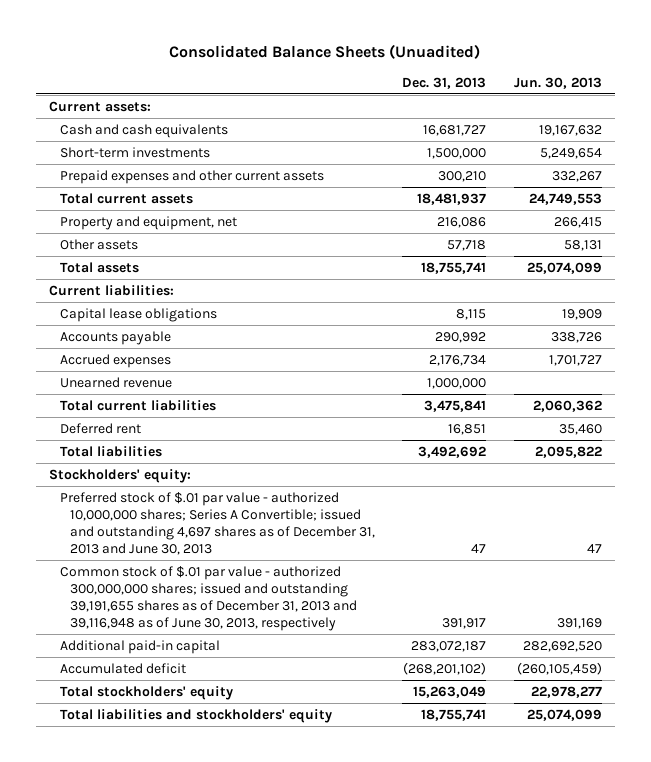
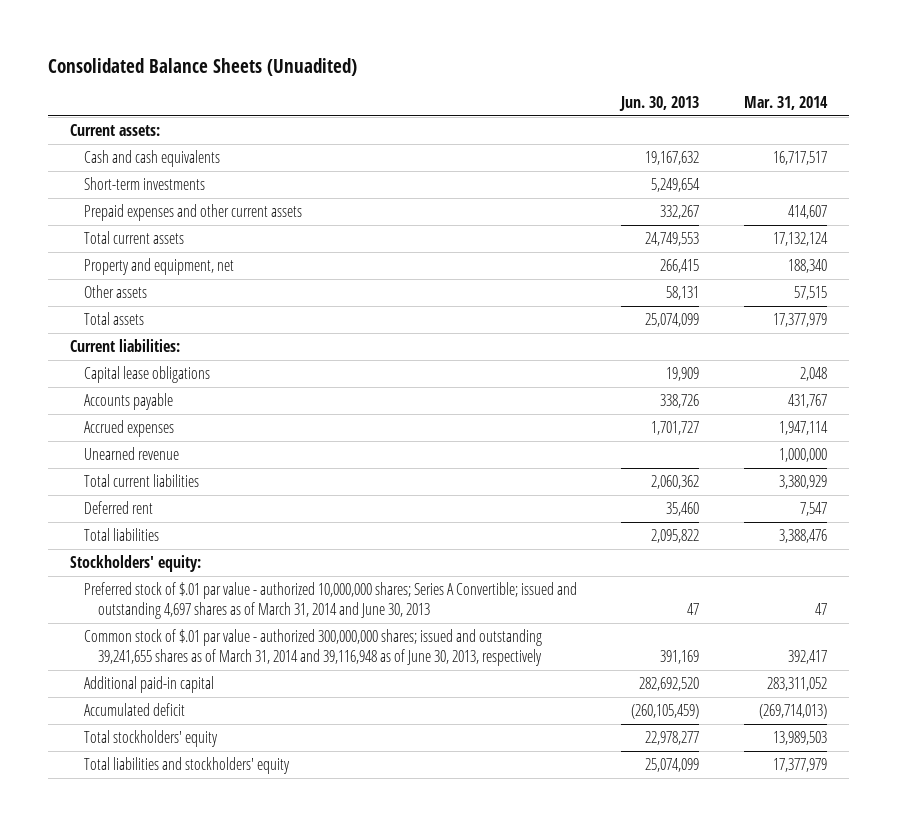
[402,76,487,89] Dec. 31, 2013 -> none
none -> [743,95,828,110] Mar. 31, 2014
[59,491,375,555] Preferred stock of $.01 par value - authorized 10,000,000 shares; Series A Convertible; issued and outstanding 4,697 shares as of December 31, 2013 and June 30, 2013 -> [84,582,578,620] Preferred stock of $.01 par value - authorized 10,000,000 shares; Series A Convertible; issued and outstanding 4,697 shares as of March 31, 2014 and June 30, 2013
[59,565,357,631] Common stock of $.01 par value - authorized 300,000,000 shares; issued and outstanding 39,191,655 shares as of December 31, 2013 and 39,116,948 as of June 30, 2013, respectively -> [84,629,543,667] Common stock of $.01 par value - authorized 300,000,000 shares; issued and outstanding 39,241,655 shares as of March 31, 2014 and 39,116,948 as of June 30, 2013, respectively

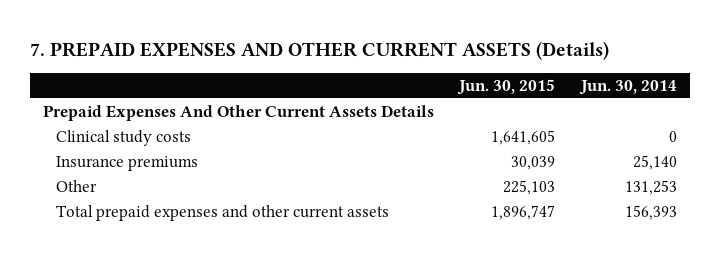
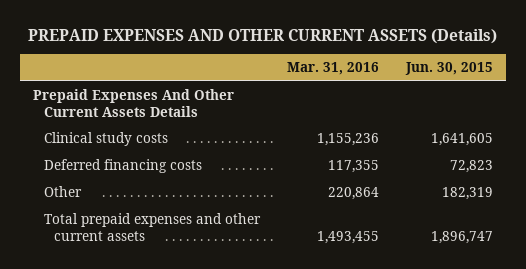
[29,41,609,61] 7. PREPAID EXPENSES AND OTHER CURRENT ASSETS (Details) -> [27,28,497,44] PREPAID EXPENSES AND OTHER CURRENT ASSETS (Details)
[578,80,677,96] Jun. 30, 2014 -> none
none -> [286,62,379,76] Mar. 31, 2016
[55,155,198,171] Insurance premiums -> none
none -> [43,159,202,174] Deferred financing costs
[503,179,556,195] 225,103 -> [441,187,493,201] 182,319

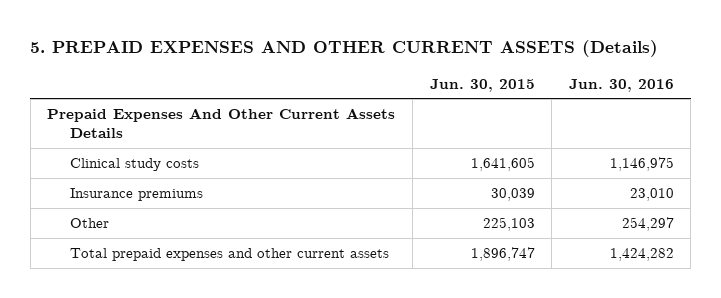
[27,28,497,44] PREPAID EXPENSES AND OTHER CURRENT ASSETS (Details) -> [30,40,659,58] 5. PREPAID EXPENSES AND OTHER CURRENT ASSETS (Details)
[286,62,379,76] Mar. 31, 2016 -> none
none -> [568,78,674,92] Jun. 30, 2016
[43,159,202,174] Deferred financing costs -> none
none -> [69,188,203,202] Insurance premiums
[441,187,493,201] 182,319 -> [482,217,535,232] 225,103

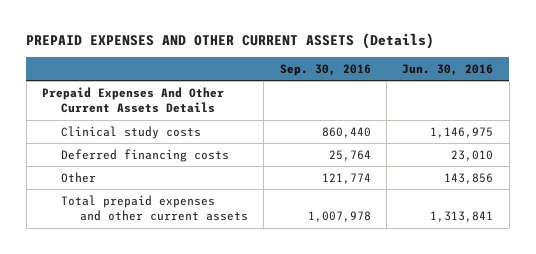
[30,40,659,58] 5. PREPAID EXPENSES AND OTHER CURRENT ASSETS (Details) -> [26,33,435,50] PREPAID EXPENSES AND OTHER CURRENT ASSETS (Details)
[429,78,535,92] Jun. 30, 2015 -> none
none -> [279,63,371,76] Sep. 30, 2016
[69,188,203,202] Insurance premiums -> [61,148,230,162] Deferred financing costs
[621,217,674,232] 254,297 -> [444,172,494,184] 143,856
[609,248,674,262] 1,424,282 -> [430,211,494,223] 1,313,841

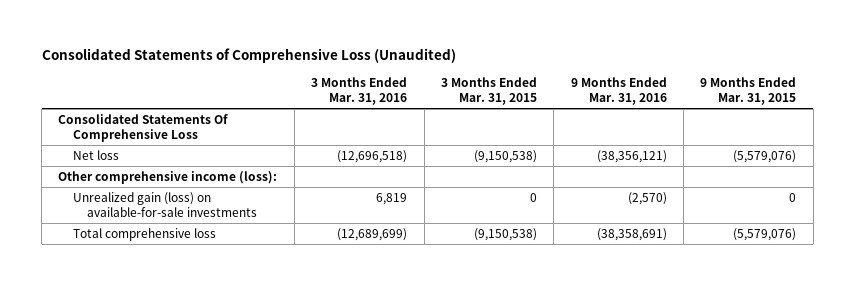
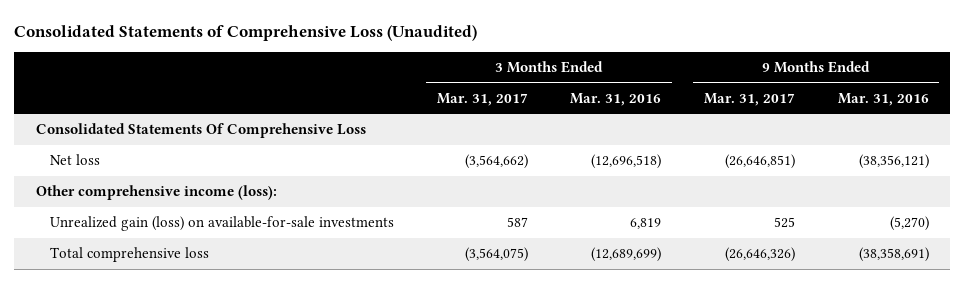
[440,76,537,106] 3 Months Ended Mar. 31, 2015 -> none
[700,76,797,106] 9 Months Ended Mar. 31, 2015 -> none
none -> [436,92,528,106] Mar. 31, 2017
none -> [704,92,796,106] Mar. 31, 2017
[627,191,667,205] (2,570) -> [889,216,929,232] (5,270)

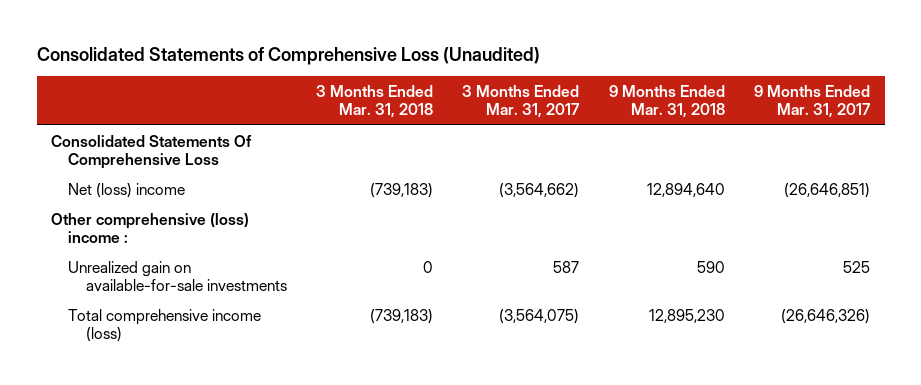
[570,92,662,106] Mar. 31, 2016 -> none
[837,92,929,106] Mar. 31, 2016 -> none
none -> [315,85,433,119] 3 Months Ended Mar. 31, 2018
none -> [608,85,725,119] 9 Months Ended Mar. 31, 2018
[50,154,101,166] Net loss -> [68,182,186,198] Net (loss) income
[35,185,277,201] Other comprehensive income (loss): -> [51,212,250,243] Other comprehensive (loss) income :
[50,216,395,232] Unrealized gain (loss) on available-for-sale investments -> [68,260,287,291] Unrealized gain on available-for-sale investments
[50,247,210,263] Total comprehensive loss -> [68,308,262,342] Total comprehensive income (loss)

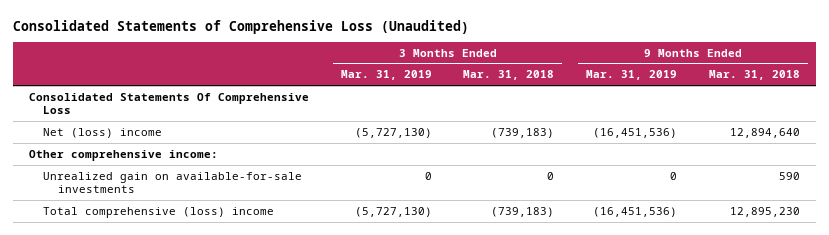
[462,85,580,119] 3 Months Ended Mar. 31, 2017 -> none
[754,85,871,119] 9 Months Ended Mar. 31, 2017 -> none
none -> [340,70,432,81] Mar. 31, 2019
none -> [586,70,678,81] Mar. 31, 2019
[51,212,250,243] Other comprehensive (loss) income : -> [29,149,219,161] Other comprehensive income:
[68,308,262,342] Total comprehensive income (loss) -> [43,206,275,218] Total comprehensive (loss) income

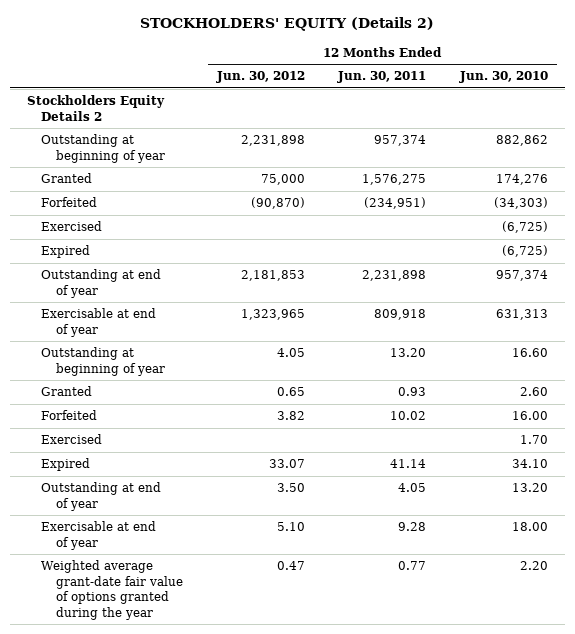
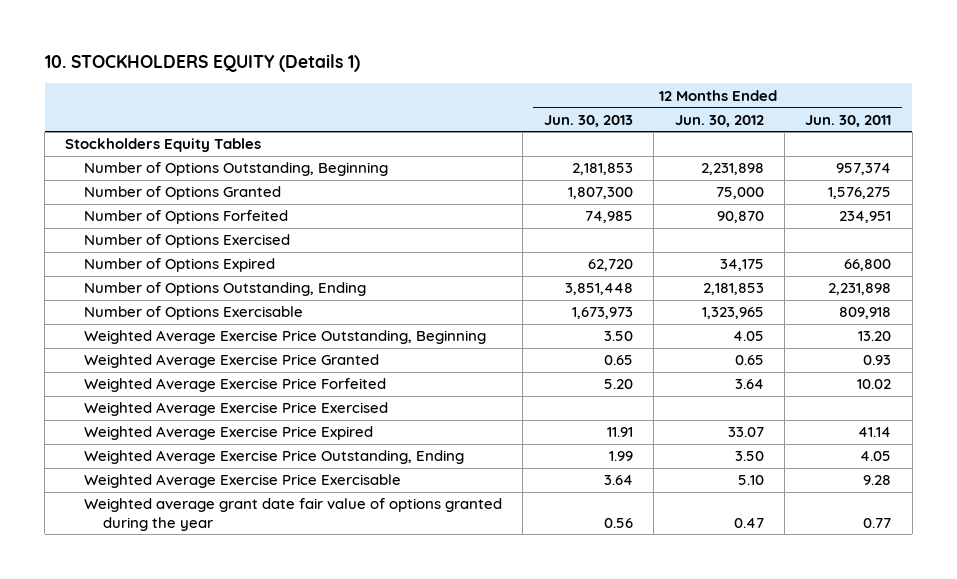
[140,17,435,32] STOCKHOLDERS' EQUITY (Details 2) -> [44,54,360,73] 10. STOCKHOLDERS EQUITY (Details 1)
[459,71,549,84] Jun. 30, 2010 -> none
none -> [543,114,633,127] Jun. 30, 2013
[26,95,165,121] Stockholders Equity Details 2 -> none
[41,221,103,232] Exercised -> none
[41,245,91,259] Expired -> none
[41,410,98,421] Forfeited -> none
none -> [65,138,262,153] Stockholders Equity Tables
[41,134,166,163] Outstanding at beginning of year -> [84,162,389,177] Number of Options Outstanding, Beginning
[41,173,93,184] Granted -> [84,186,282,201] Number of Options Granted
[41,197,98,208] Forfeited -> [84,210,289,225] Number of Options Forfeited
[250,197,305,210] (90,870) -> [716,211,764,224] 90,870
[364,197,427,210] (234,951) -> [839,211,892,224] 234,951
none -> [84,234,291,249] Number of Options Exercised
none -> [84,258,276,273] Number of Options Expired
[41,269,162,298] Outstanding at end of year -> [84,282,367,297] Number of Options Outstanding, Ending
[41,308,157,337] Exercisable at end of year -> [84,306,304,321] Number of Options Exercisable
[41,347,166,376] Outstanding at beginning of year -> [84,330,487,345] Weighted Average Exercise Price Outstanding, Beginning
[41,386,93,397] Granted -> [84,354,380,369] Weighted Average Exercise Price Granted
none -> [84,378,387,393] Weighted Average Exercise Price Forfeited
[41,434,103,445] Exercised -> [84,402,389,417] Weighted Average Exercise Price Exercised
[41,458,91,472] Expired -> [84,426,374,441] Weighted Average Exercise Price Expired
[41,482,162,511] Outstanding at end of year -> [84,450,465,465] Weighted Average Exercise Price Outstanding, Ending
[41,521,157,550] Exercisable at end of year -> [84,474,402,489] Weighted Average Exercise Price Exercisable
[41,560,184,620] Weighted average grant-date fair value of options granted during the year -> [84,498,503,531] Weighted average grant date fair value of options granted during the year

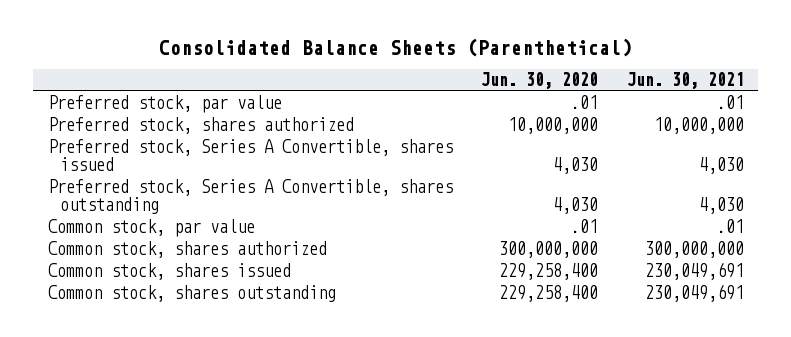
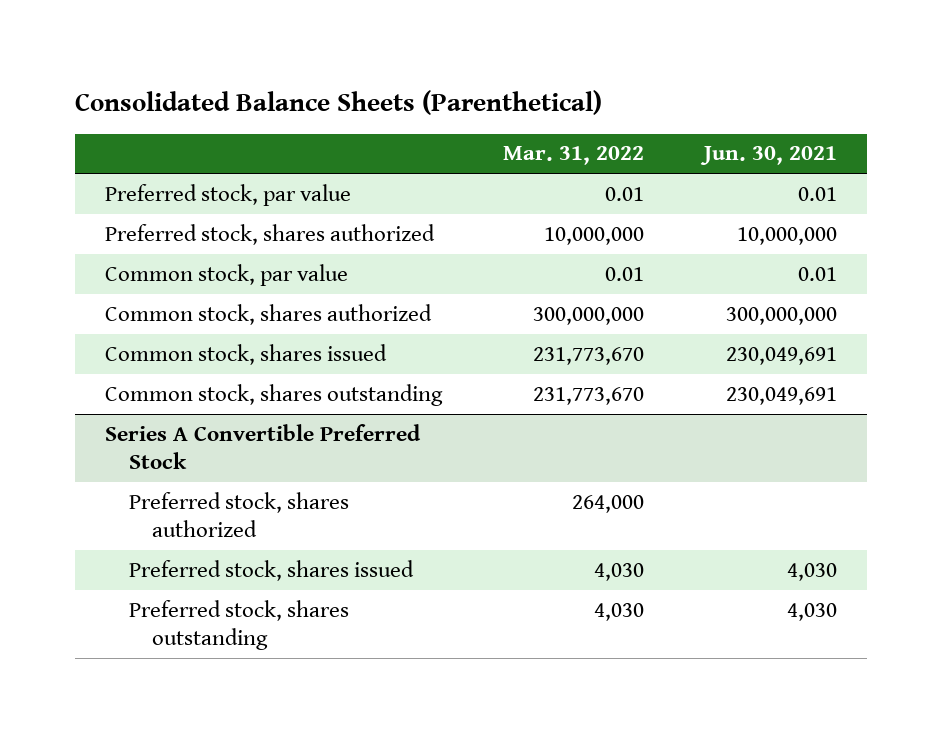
[481,72,599,90] Jun. 30, 2020 -> none
none -> [502,146,644,166] Mar. 31, 2022
[716,95,744,110] .01 -> [798,186,838,201] 0.01
[47,139,453,171] Preferred stock, Series A Convertible, shares issued -> none
[47,179,453,214] Preferred stock, Series A Convertible, shares outstanding -> none
[716,219,744,234] .01 -> [798,266,838,281] 0.01
none -> [105,423,422,469] Series A Convertible Preferred Stock
none -> [128,491,349,537] Preferred stock, shares authorized
none -> [128,559,414,581] Preferred stock, shares issued
none -> [128,599,349,650] Preferred stock, shares outstanding

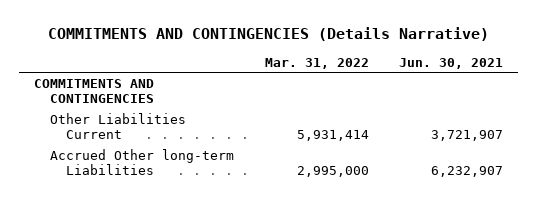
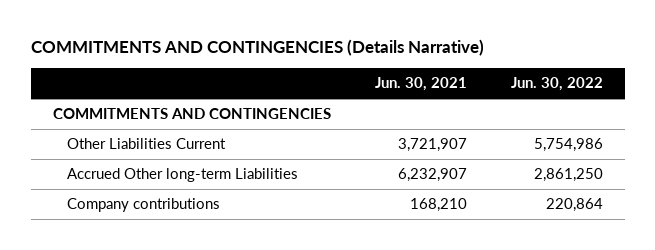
[264,57,369,69] Mar. 31, 2022 -> none
none -> [510,77,603,92] Jun. 30, 2022
none -> [66,198,220,213] Company contributions

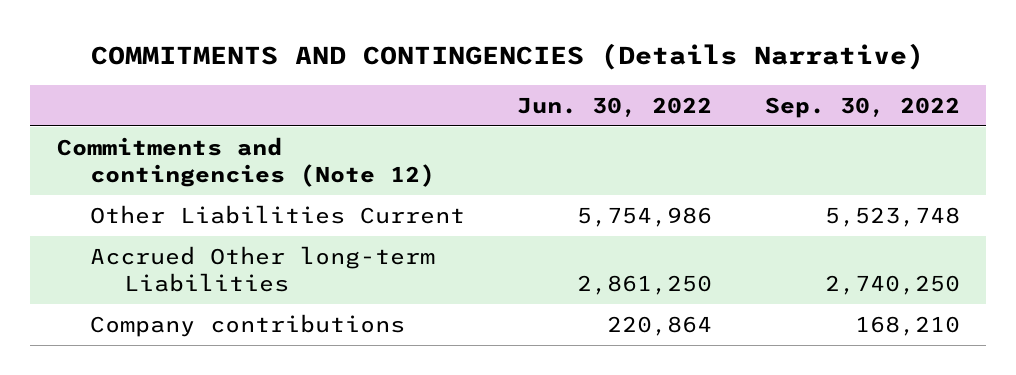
[374,77,467,92] Jun. 30, 2021 -> none
none -> [764,96,960,118] Sep. 30, 2022
[52,108,331,120] COMMITMENTS AND CONTINGENCIES -> [56,136,436,187] Commitments and contingencies (Note 12)

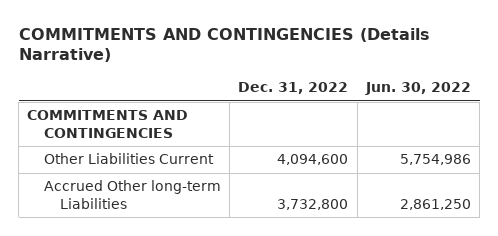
[764,96,960,118] Sep. 30, 2022 -> none
none -> [238,82,349,95] Dec. 31, 2022
[56,136,436,187] Commitments and contingencies (Note 12) -> [27,110,189,138] COMMITMENTS AND CONTINGENCIES
[90,313,406,337] Company contributions -> none

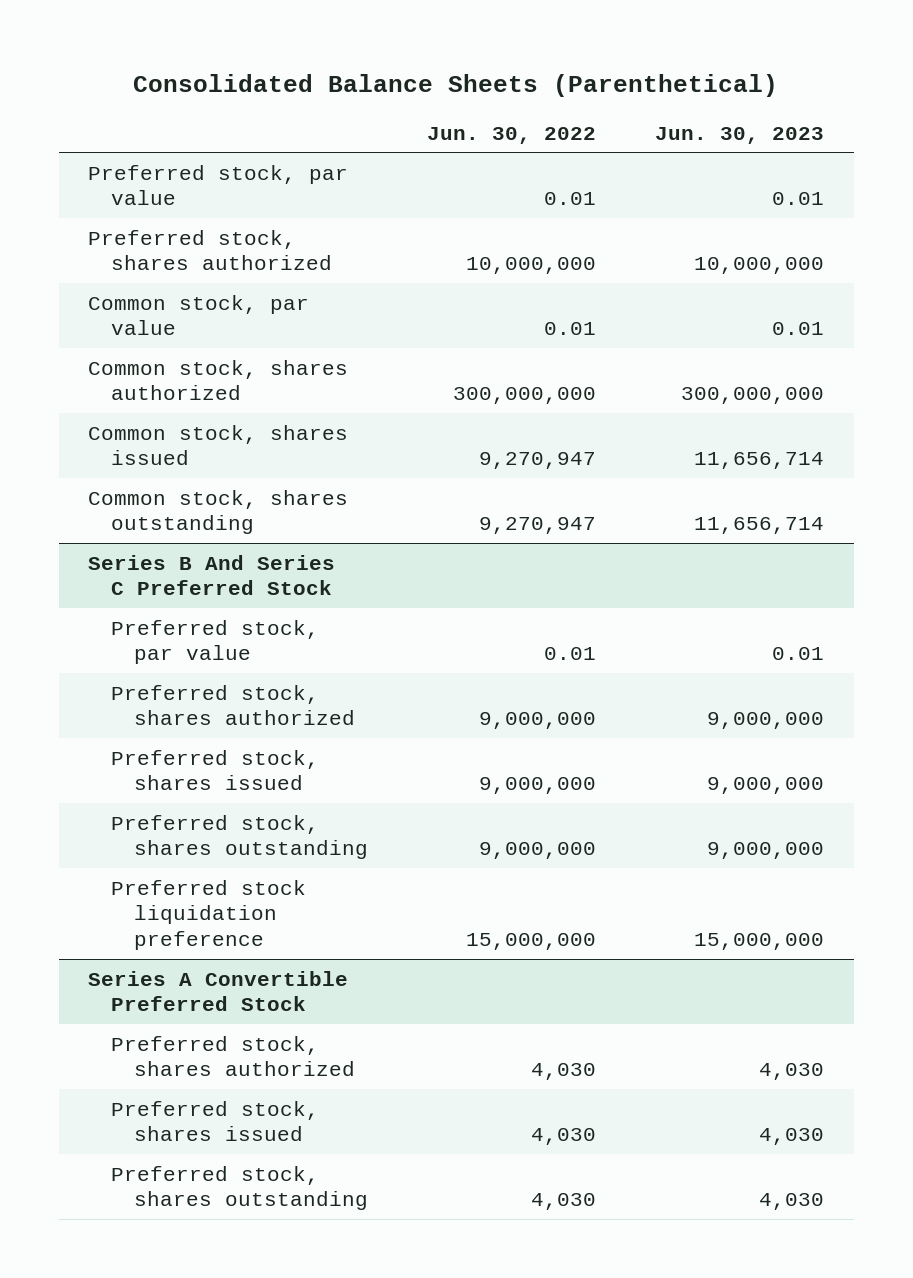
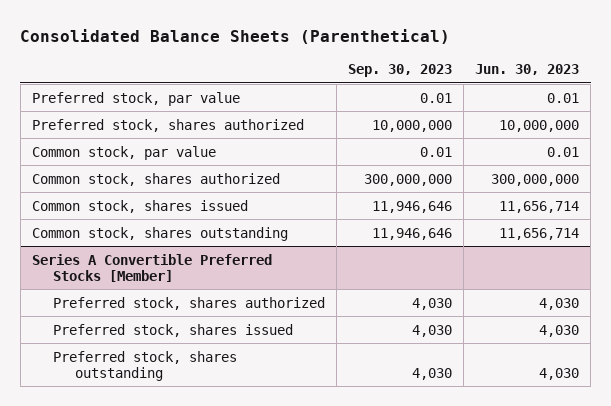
[427,126,597,144] Jun. 30, 2022 -> none
none -> [348,64,453,78] Sep. 30, 2023
[88,554,336,596] Series B And Series C Preferred Stock -> none
[111,619,320,665] Preferred stock, par value -> none
[111,684,356,726] Preferred stock, shares authorized -> none
[111,749,320,791] Preferred stock, shares issued -> none
[111,814,369,860] Preferred stock, shares outstanding -> none
[111,879,307,951] Preferred stock liquidation preference -> none
[88,970,349,1012] Series A Convertible Preferred Stock -> [31,253,272,282] Series A Convertible Preferred Stocks [Member]

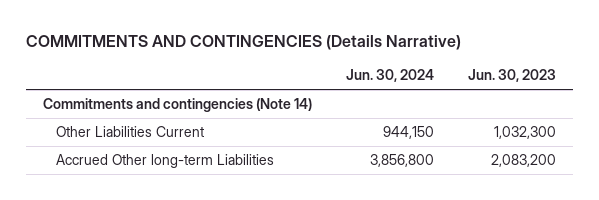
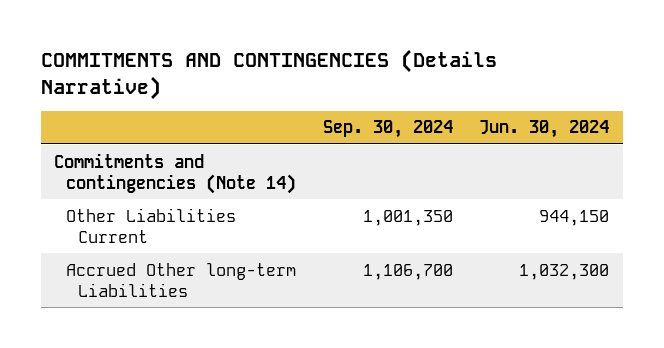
[468,69,557,83] Jun. 30, 2023 -> none
none -> [322,120,453,139] Sep. 30, 2024
[370,154,435,168] 3,856,800 -> [519,263,610,280] 1,032,300

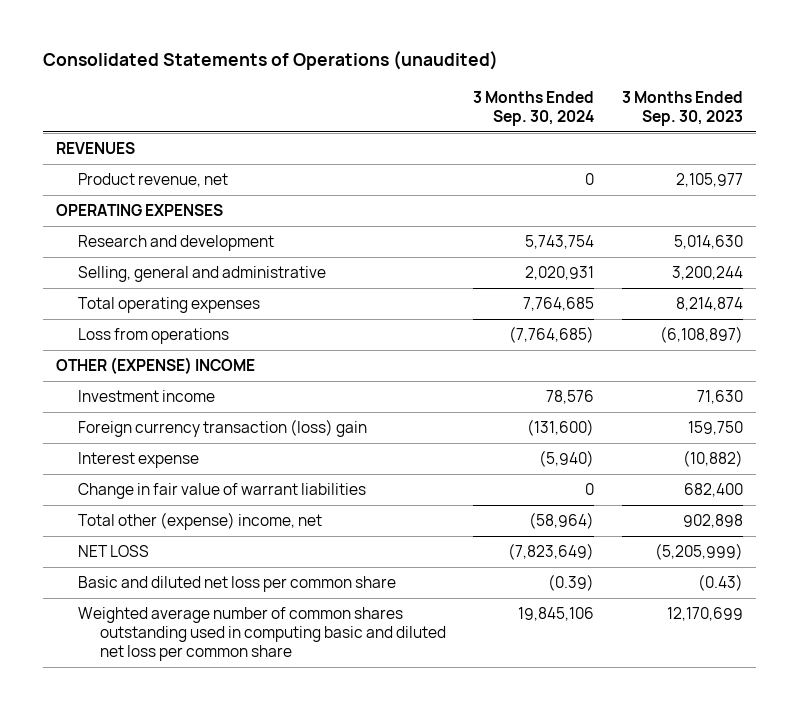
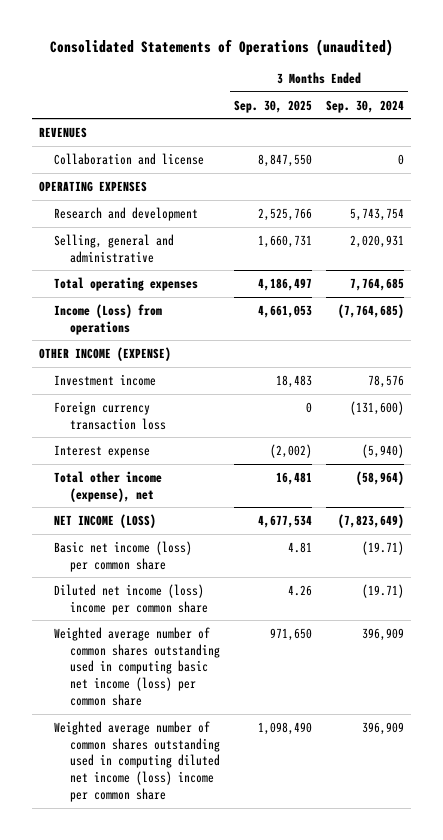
[621,90,743,126] 3 Months Ended Sep. 30, 2023 -> none
none -> [233,99,312,113] Sep. 30, 2025
[78,172,229,187] Product revenue, net -> none
none -> [54,152,205,165] Collaboration and license
[78,327,230,344] Loss from operations -> [54,303,163,335] Income (Loss) from operations
[56,356,256,374] OTHER (EXPENSE) INCOME -> [38,346,171,361] OTHER INCOME (EXPENSE)
[78,418,368,437] Foreign currency transaction (loss) gain -> [54,400,166,430] Foreign currency transaction loss
[78,482,367,499] Change in fair value of warrant liabilities -> none
[78,511,323,530] Total other (expense) income, net -> [54,470,163,502] Total other income (expense), net
[78,544,150,557] NET LOSS -> [54,513,157,528] NET INCOME (LOSS)
[78,575,397,592] Basic and diluted net loss per common share -> [54,540,193,572] Basic net income (loss) per common share
[548,573,595,591] (0.39) -> [362,540,405,555] (19.71)
none -> [54,583,208,615] Diluted net income (loss) income per common share
[78,606,446,662] Weighted average number of common shares outstanding used in computing basic and diluted net loss per common share -> [54,626,220,707] Weighted average number of common shares outstanding used in computing basic net income (loss) per common share
[518,606,595,621] 19,845,106 -> [362,627,405,641] 396,909
none -> [54,720,220,803] Weighted average number of common shares outstanding used in computing diluted net income (loss) income per common share

